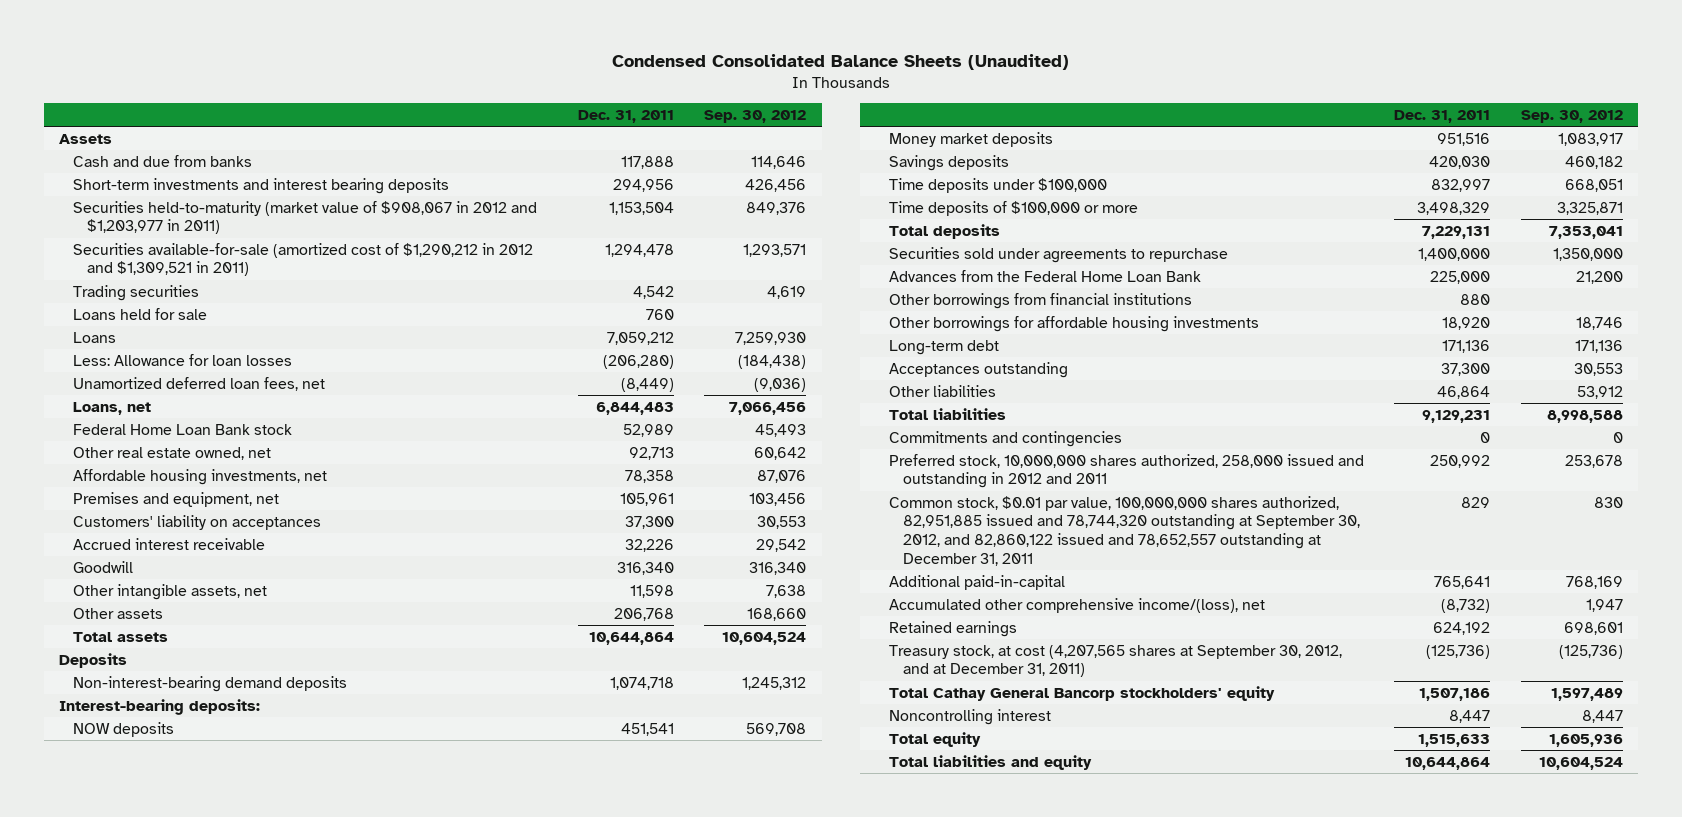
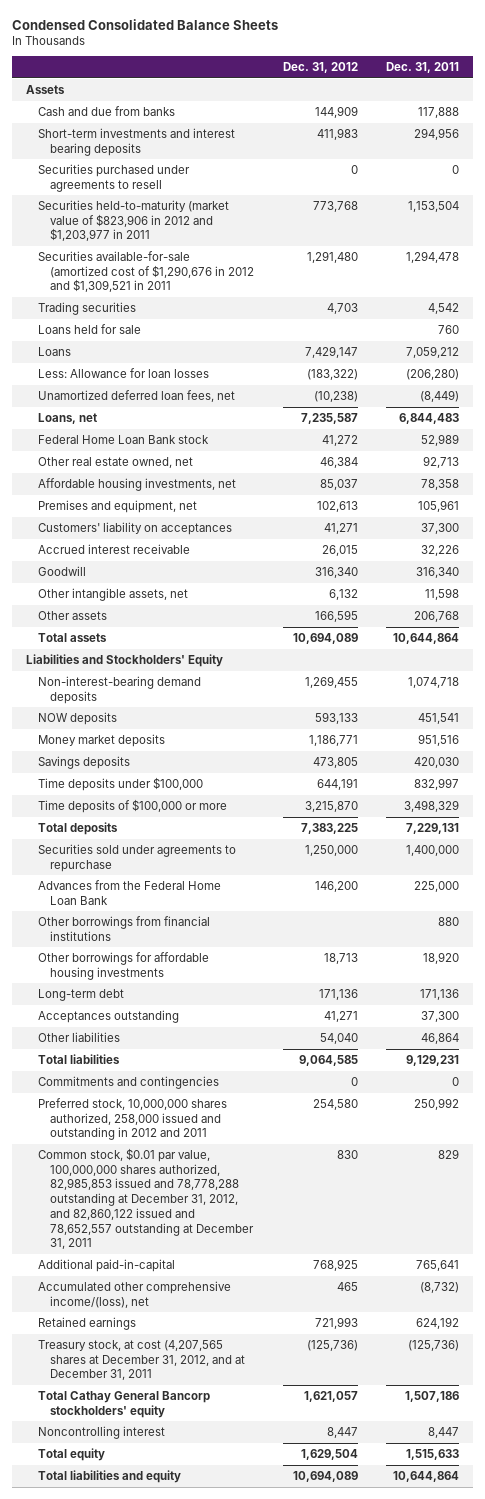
[611,54,1069,71] Condensed Consolidated Balance Sheets (Unaudited) -> [11,18,278,30] Condensed Consolidated Balance Sheets
[704,109,807,123] Sep. 30, 2012 -> none
none -> [282,62,358,74] Dec. 31, 2012
none -> [38,163,191,192] Securities purchased under agreements to resell
[72,200,537,235] Securities held-to-maturity (market value of $908,067 in 2012 and $1,203,977 in 2011) -> [38,199,230,242] Securities held-to-maturity (market value of $823,906 in 2012 and $1,203,977 in 2011
[72,242,533,277] Securities available-for-sale (amortized cost of $1,290,212 in 2012 and $1,309,521 in 2011) -> [38,250,255,293] Securities available-for-sale (amortized cost of $1,290,676 in 2012 and $1,309,521 in 2011
[58,652,127,668] Deposits -> none
none -> [26,653,224,667] Liabilities and Stockholders' Equity
[58,698,260,715] Interest-bearing deposits: -> none
[888,495,1360,567] Common stock, $0.01 par value, 100,000,000 shares authorized, 82,951,885 issued and 78,744,320 outstanding at September 30, 2012, and 82,860,122 issued and 78,652,557 outstanding at December 31, 2011 -> [38,1147,255,1250] Common stock, $0.01 par value, 100,000,000 shares authorized, 82,985,853 issued and 78,778,288 outstanding at December 31, 2012, and 82,860,122 issued and 78,652,557 outstanding at December 31, 2011
[888,644,1342,678] Treasury stock, at cost (4,207,565 shares at September 30, 2012, and at December 31, 2011) -> [38,1339,246,1381] Treasury stock, at cost (4,207,565 shares at December 31, 2012, and at December 31, 2011

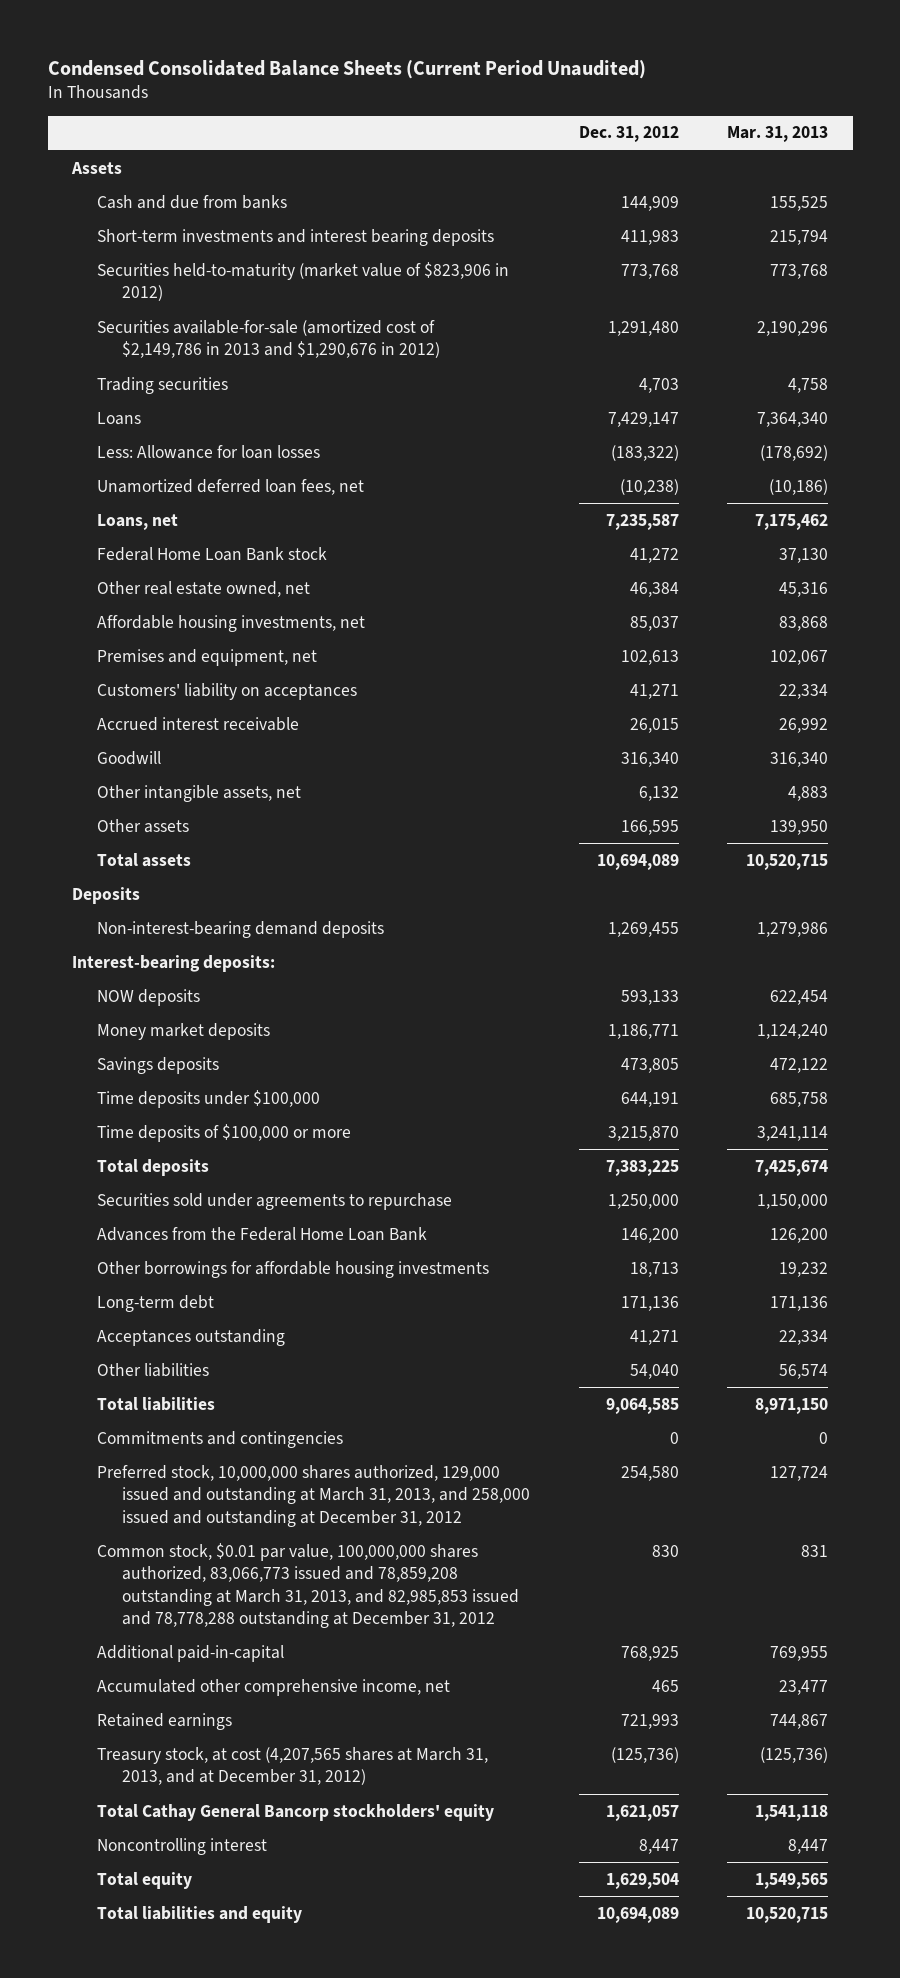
[11,18,278,30] Condensed Consolidated Balance Sheets -> [47,59,646,79] Condensed Consolidated Balance Sheets (Current Period Unaudited)
[385,62,459,74] Dec. 31, 2011 -> none
none -> [727,126,829,143] Mar. 31, 2013
[38,163,191,192] Securities purchased under agreements to resell -> none
[38,199,230,242] Securities held-to-maturity (market value of $823,906 in 2012 and $1,203,977 in 2011 -> [97,261,510,302] Securities held-to-maturity (market value of $823,906 in 2012)
[38,250,255,293] Securities available-for-sale (amortized cost of $1,290,676 in 2012 and $1,309,521 in 2011 -> [97,319,440,359] Securities available-for-sale (amortized cost of $2,149,786 in 2013 and $1,290,676 in 2012)
[38,323,142,334] Loans held for sale -> none
[26,653,224,667] Liabilities and Stockholders' Equity -> none
none -> [72,886,141,904] Deposits
none -> [72,954,276,972] Interest-bearing deposits:
[38,915,211,941] Other borrowings from financial institutions -> none
[38,1097,228,1141] Preferred stock, 10,000,000 shares authorized, 258,000 issued and outstanding in 2012 and 2011 -> [97,1464,530,1527] Preferred stock, 10,000,000 shares authorized, 129,000 issued and outstanding at March 31, 2013, and 258,000 issued and outstanding at December 31, 2012
[38,1147,255,1250] Common stock, $0.01 par value, 100,000,000 shares authorized, 82,985,853 issued and 78,778,288 outstanding at December 31, 2012, and 82,860,122 issued and 78,652,557 outstanding at December 31, 2011 -> [97,1542,519,1629] Common stock, $0.01 par value, 100,000,000 shares authorized, 83,066,773 issued and 78,859,208 outstanding at March 31, 2013, and 82,985,853 issued and 78,778,288 outstanding at December 31, 2012
[38,1280,232,1308] Accumulated other comprehensive income/(loss), net -> [97,1678,451,1696] Accumulated other comprehensive income, net
[38,1339,246,1381] Treasury stock, at cost (4,207,565 shares at December 31, 2012, and at December 31, 2011 -> [97,1746,489,1786] Treasury stock, at cost (4,207,565 shares at March 31, 2013, and at December 31, 2012)

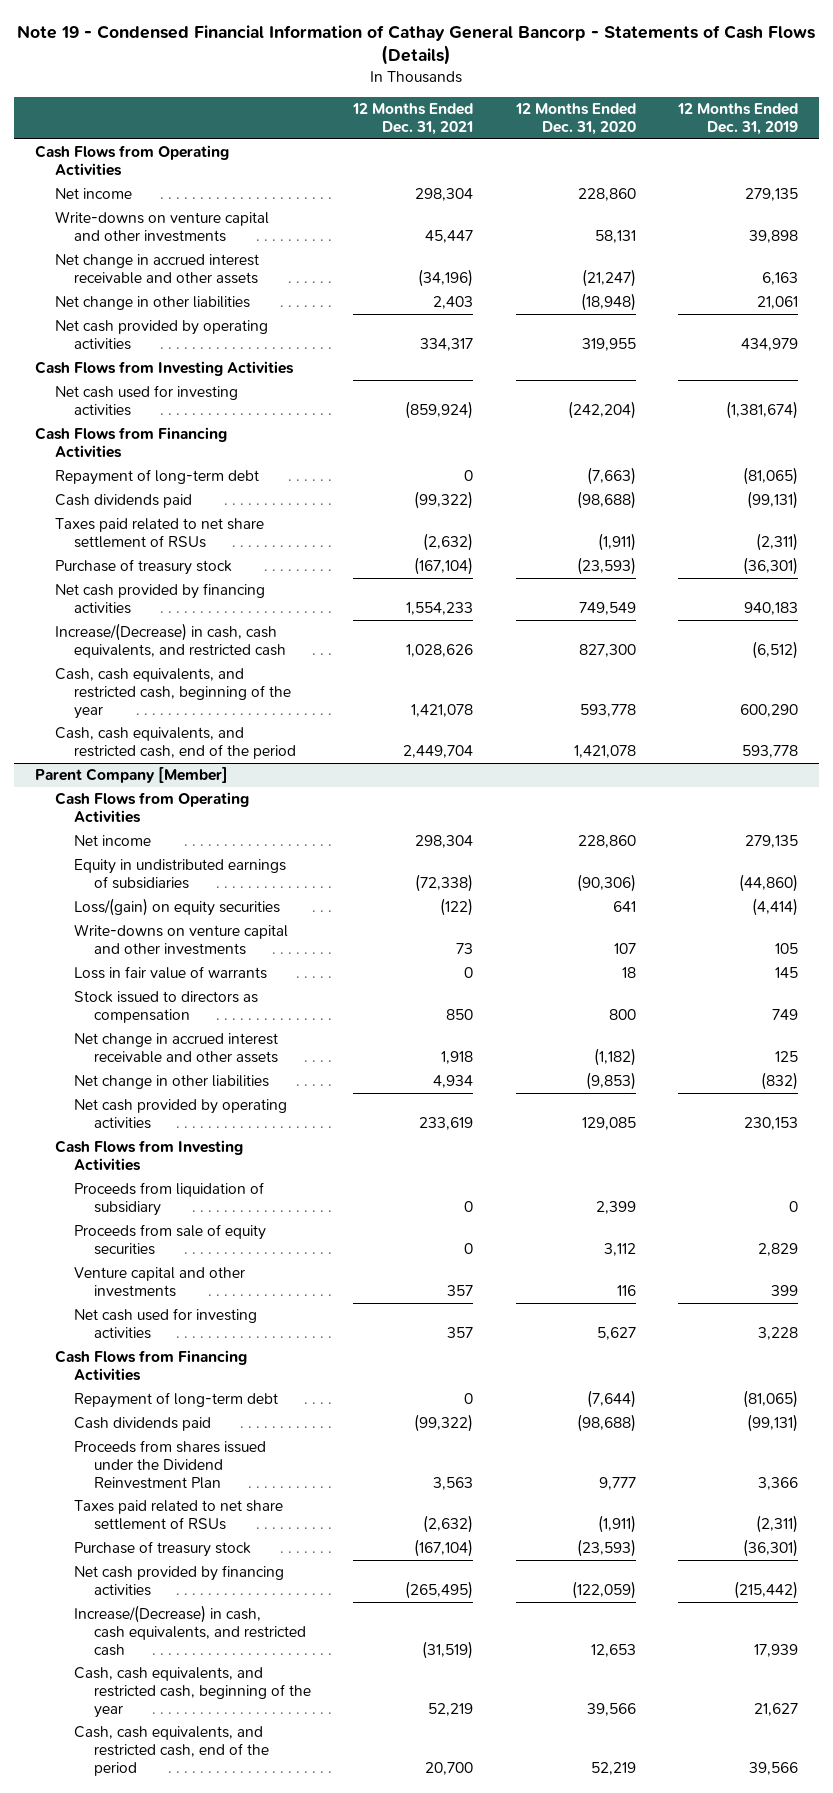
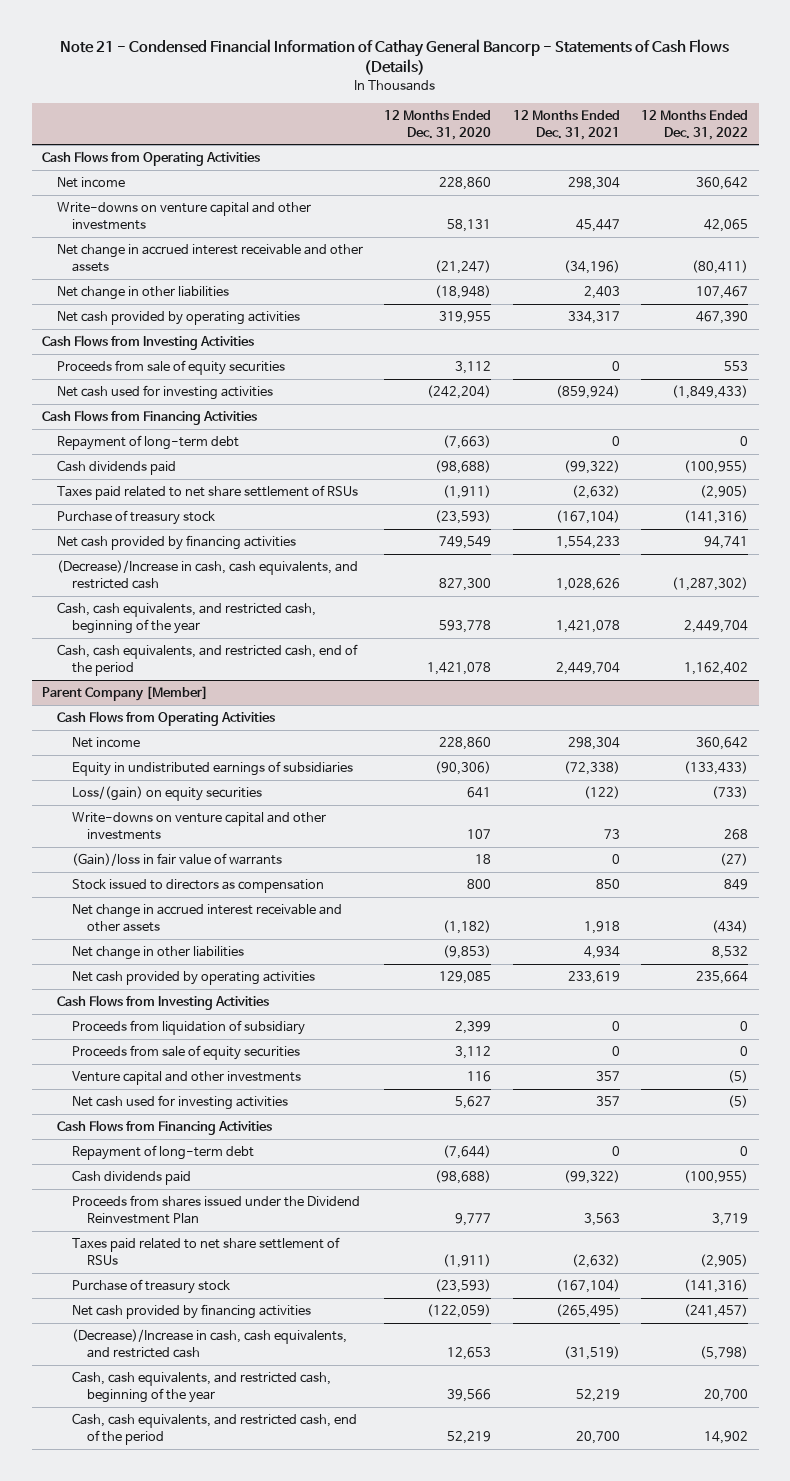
[17,24,816,66] Note 19 - Condensed Financial Information of Cathay General Bancorp - Statements of Cash Flows (Details) -> [60,38,730,76] Note 21 - Condensed Financial Information of Cathay General Bancorp - Statements of Cash Flows (Details)
[676,103,798,136] 12 Months Ended Dec. 31, 2019 -> none
none -> [640,110,748,140] 12 Months Ended Dec. 31, 2022
none -> [57,360,286,376] Proceeds from sale of equity securities
[54,623,287,658] Increase/(Decrease) in cash, cash equivalents, and restricted cash -> [57,560,359,589] (Decrease)/Increase in cash, cash equivalents, and restricted cash
[74,966,268,980] Loss in fair value of warrants -> [72,853,283,867] (Gain)/loss in fair value of warrants
[74,1605,307,1656] Increase/(Decrease) in cash, cash equivalents, and restricted cash -> [72,1329,348,1358] (Decrease)/Increase in cash, cash equivalents, and restricted cash

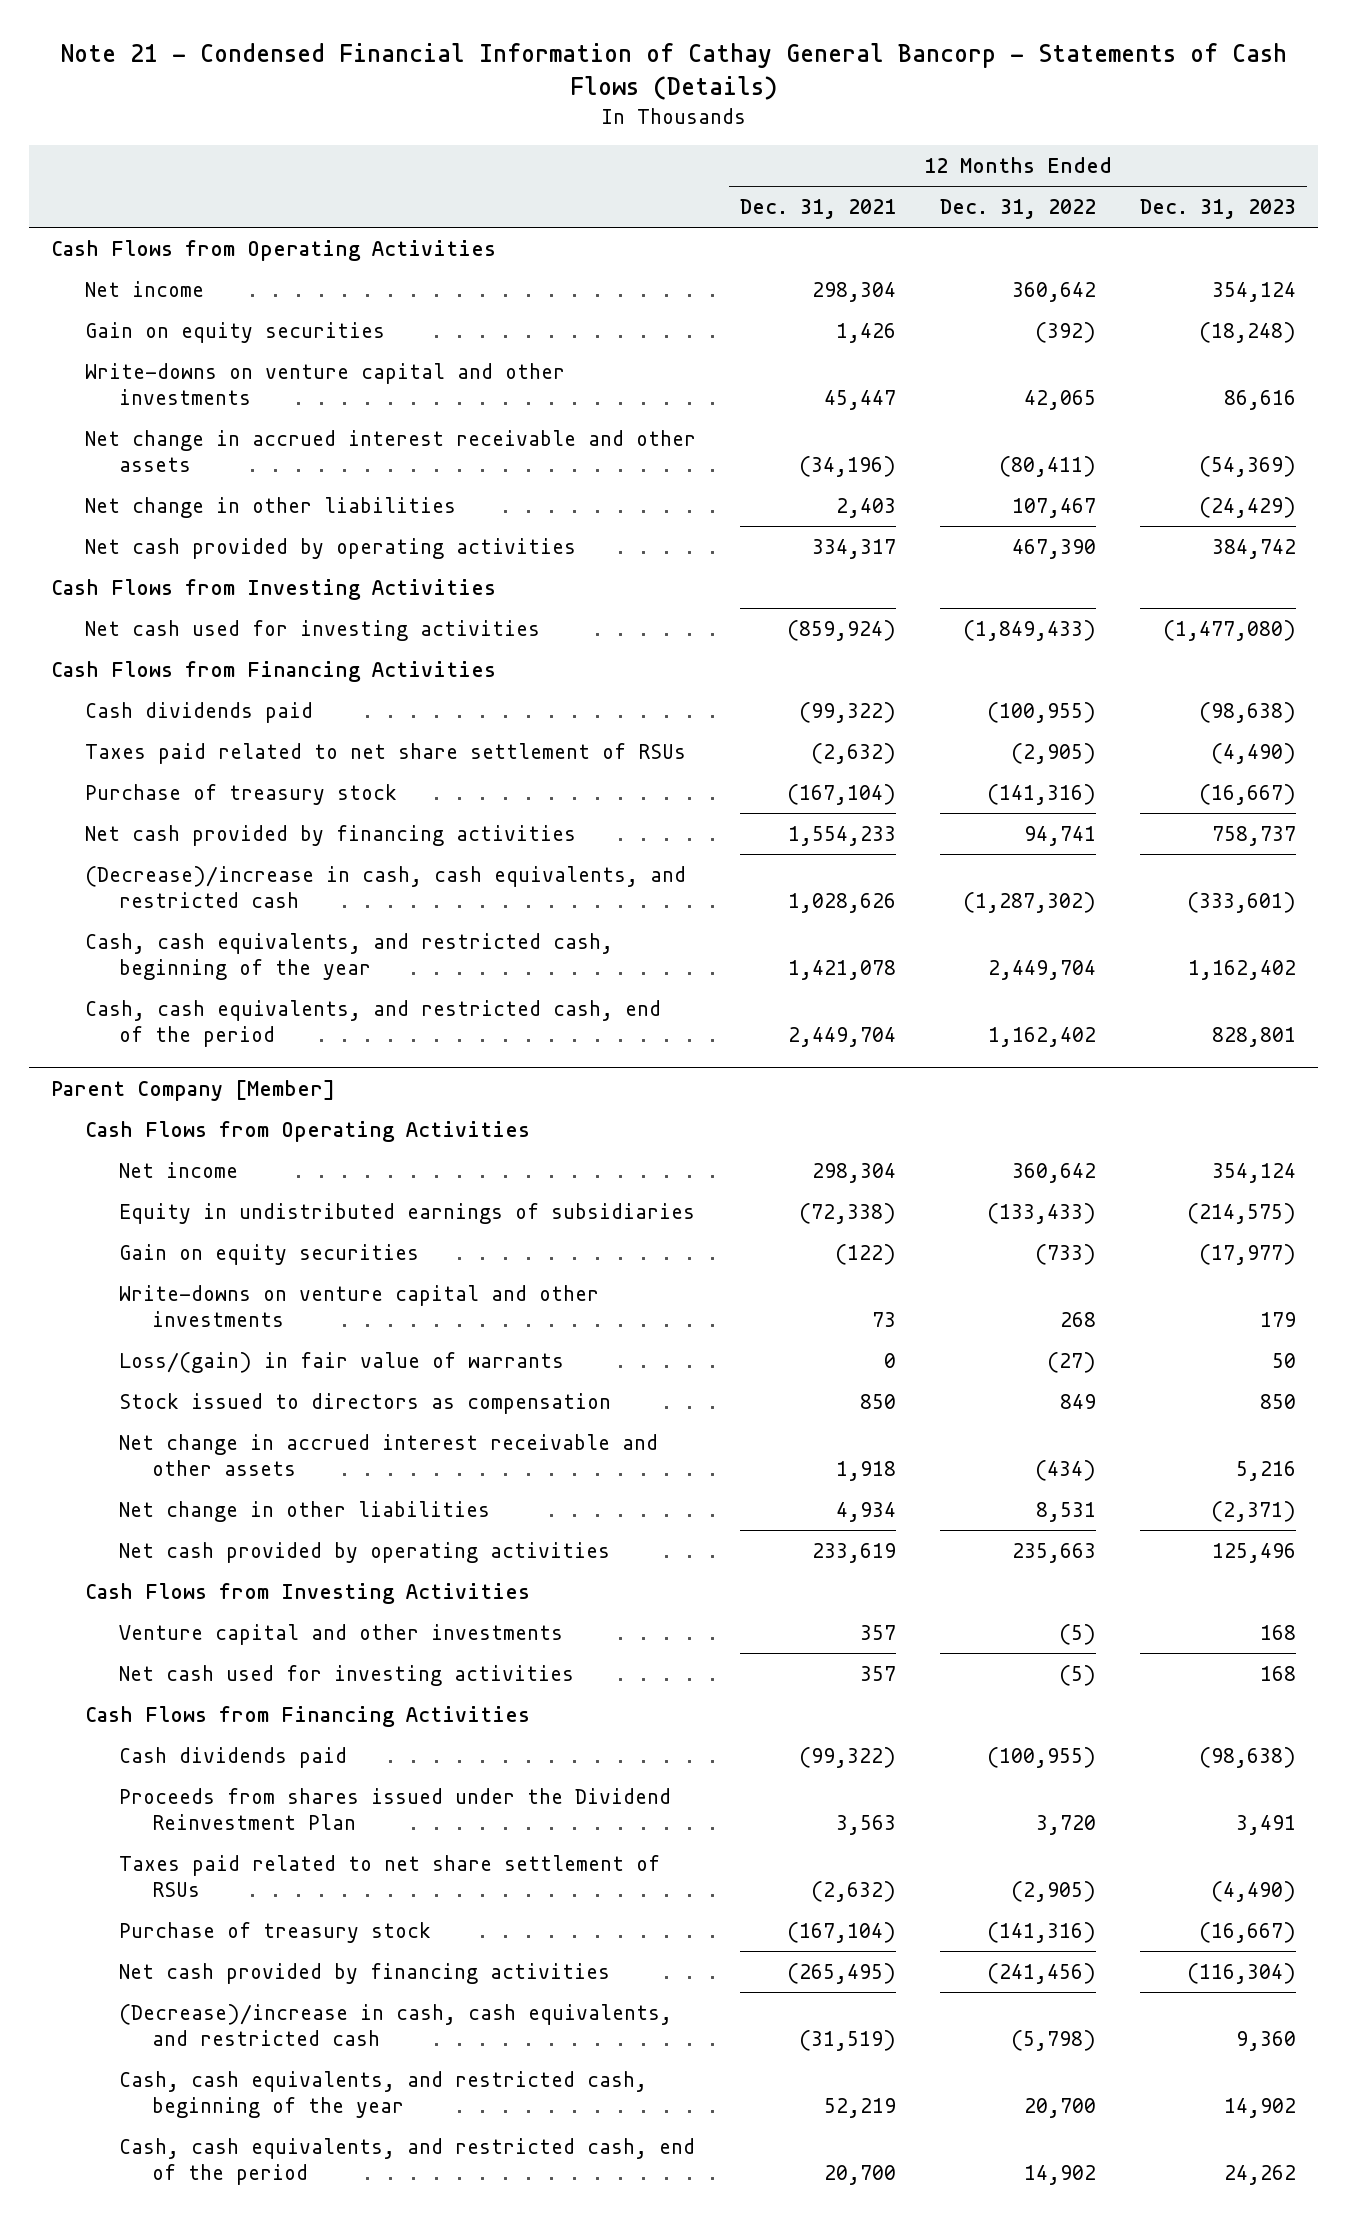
[384,110,492,140] 12 Months Ended Dec. 31, 2020 -> none
none -> [1140,198,1297,219] Dec. 31, 2023
none -> [84,321,385,343] Gain on equity securities
[57,360,286,376] Proceeds from sale of equity securities -> none
[57,435,240,451] Repayment of long-term debt -> none
[57,560,359,589] (Decrease)/Increase in cash, cash equivalents, and restricted cash -> [84,865,686,908] (Decrease)/increase in cash, cash equivalents, and restricted cash
[72,786,263,802] Loss/(gain) on equity securities -> [118,1243,419,1265] Gain on equity securities
[72,853,283,867] (Gain)/loss in fair value of warrants -> [118,1351,564,1373] Loss/(gain) in fair value of warrants
[711,946,748,960] 8,532 -> [1036,1501,1097,1522] 8,531
[695,971,748,985] 235,664 -> [1012,1542,1097,1563] 235,663
[72,1020,306,1036] Proceeds from liquidation of subsidiary -> none
[72,1045,301,1061] Proceeds from sale of equity securities -> none
[72,1145,255,1161] Repayment of long-term debt -> none
[711,1212,748,1226] 3,719 -> [1036,1814,1097,1835] 3,720
[683,1304,748,1319] (241,457) -> [987,1962,1097,1984] (241,456)
[72,1329,348,1358] (Decrease)/Increase in cash, cash equivalents, and restricted cash -> [118,2003,672,2046] (Decrease)/increase in cash, cash equivalents, and restricted cash

